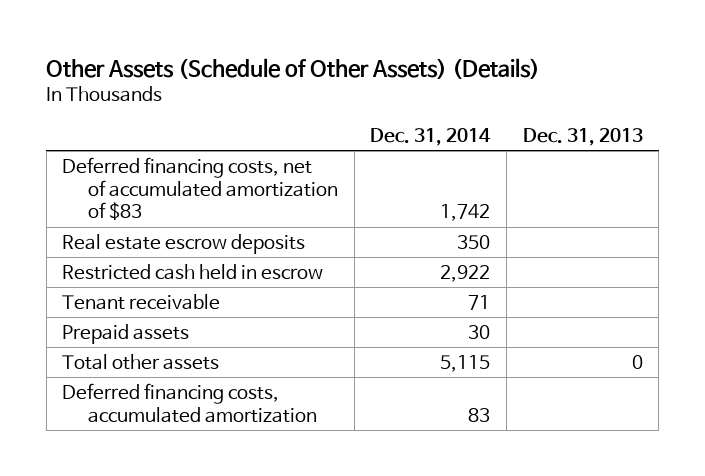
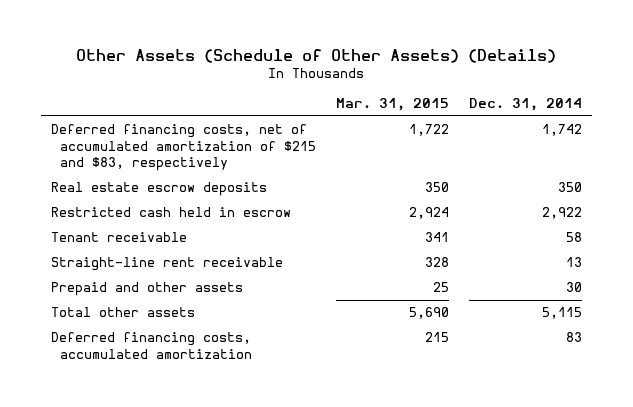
[522,128,643,147] Dec. 31, 2013 -> none
none -> [335,98,449,112] Mar. 31, 2015
[62,156,339,222] Deferred financing costs, net of accumulated amortization of $83 -> [50,124,317,172] Deferred financing costs, net of accumulated amortization of $215 and $83, respectively
[468,294,491,310] 71 -> [565,232,582,243] 58
none -> [50,257,283,272] Straight-line rent receivable
[62,323,190,344] Prepaid assets -> [50,282,243,297] Prepaid and other assets

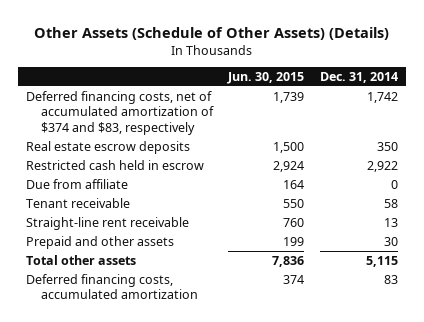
[335,98,449,112] Mar. 31, 2015 -> none
none -> [227,71,305,84] Jun. 30, 2015
[50,124,317,172] Deferred financing costs, net of accumulated amortization of $215 and $83, respectively -> [26,90,214,135] Deferred financing costs, net of accumulated amortization of $374 and $83, respectively
none -> [26,178,129,189] Due from affiliate

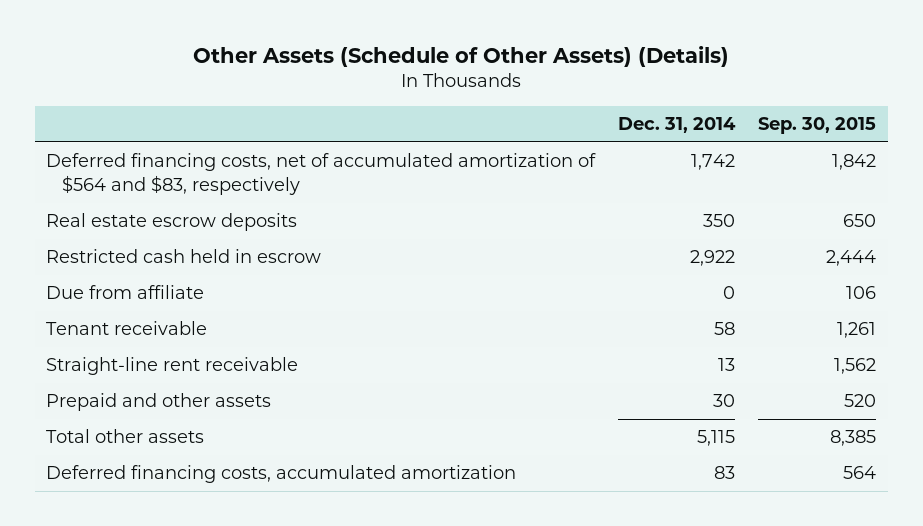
[227,71,305,84] Jun. 30, 2015 -> none
none -> [758,117,877,135] Sep. 30, 2015
[26,90,214,135] Deferred financing costs, net of accumulated amortization of $374 and $83, respectively -> [46,153,597,196] Deferred financing costs, net of accumulated amortization of $564 and $83, respectively

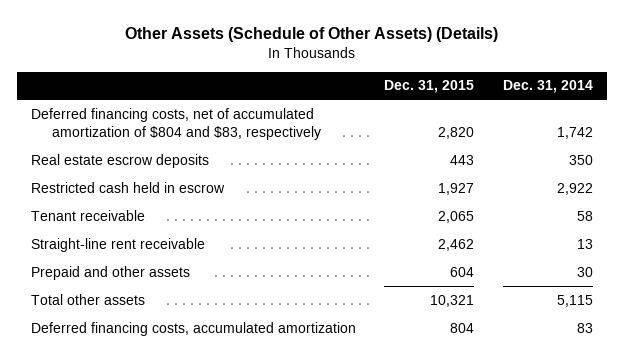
[758,117,877,135] Sep. 30, 2015 -> none
none -> [384,80,475,94] Dec. 31, 2015
[46,153,597,196] Deferred financing costs, net of accumulated amortization of $564 and $83, respectively -> [31,107,322,140] Deferred financing costs, net of accumulated amortization of $804 and $83, respectively
[46,285,205,300] Due from affiliate -> none

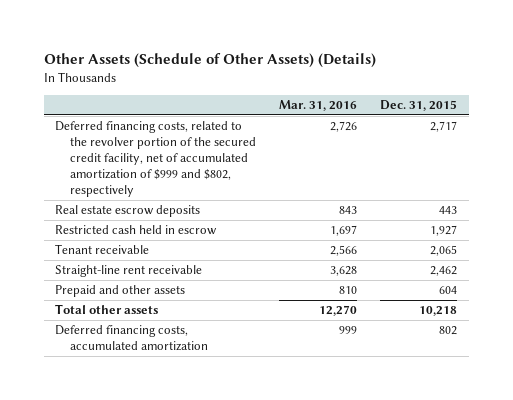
[502,80,593,94] Dec. 31, 2014 -> none
none -> [278,99,357,111] Mar. 31, 2016
[31,107,322,140] Deferred financing costs, net of accumulated amortization of $804 and $83, respectively -> [55,121,256,198] Deferred financing costs, related to the revolver portion of the secured credit facility, net of accumulated amortization of $999 and $802, respectively
[438,126,475,139] 2,820 -> [430,121,458,133] 2,717
[430,294,475,307] 10,321 -> [419,306,458,317] 10,218
[450,322,475,333] 804 -> [439,326,458,336] 802

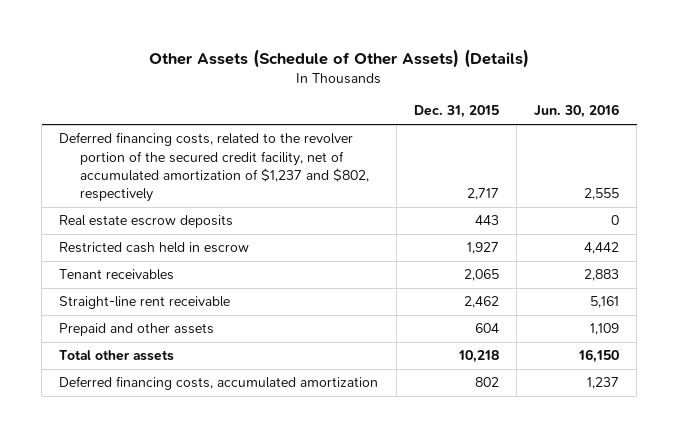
[278,99,357,111] Mar. 31, 2016 -> none
none -> [533,104,619,119] Jun. 30, 2016
[55,121,256,198] Deferred financing costs, related to the revolver portion of the secured credit facility, net of accumulated amortization of $999 and $802, respectively -> [59,132,369,203] Deferred financing costs, related to the revolver portion of the secured credit facility, net of accumulated amortization of $1,237 and $802, respectively
[55,244,150,255] Tenant receivable -> [59,269,175,281] Tenant receivables

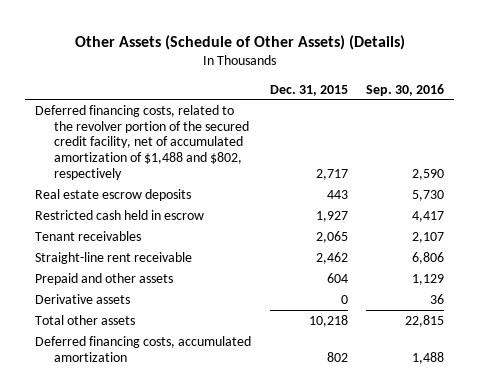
[533,104,619,119] Jun. 30, 2016 -> none
none -> [366,83,445,96] Sep. 30, 2016
[59,132,369,203] Deferred financing costs, related to the revolver portion of the secured credit facility, net of accumulated amortization of $1,237 and $802, respectively -> [34,104,249,180] Deferred financing costs, related to the revolver portion of the secured credit facility, net of accumulated amortization of $1,488 and $802, respectively
none -> [34,293,130,304] Derivative assets

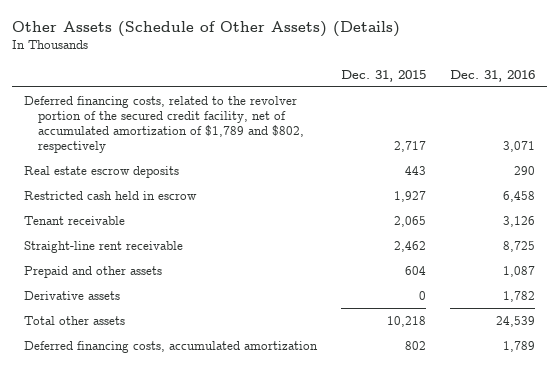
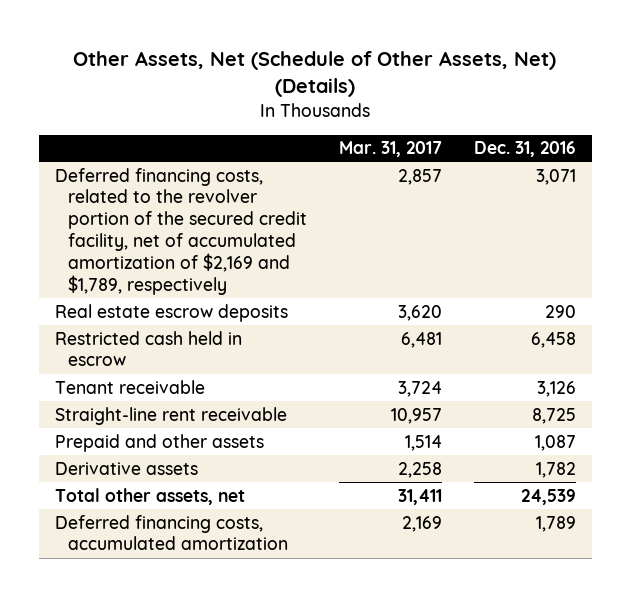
[11,20,400,37] Other Assets (Schedule of Other Assets) (Details) -> [73,51,557,98] Other Assets, Net (Schedule of Other Assets, Net) (Details)
[340,69,426,82] Dec. 31, 2015 -> none
none -> [338,141,442,158] Mar. 31, 2017
[23,95,305,153] Deferred financing costs, related to the revolver portion of the secured credit facility, net of accumulated amortization of $1,789 and $802, respectively -> [55,167,307,296] Deferred financing costs, related to the revolver portion of the secured credit facility, net of accumulated amortization of $2,169 and $1,789, respectively
[23,315,125,325] Total other assets -> [55,487,246,505] Total other assets, net

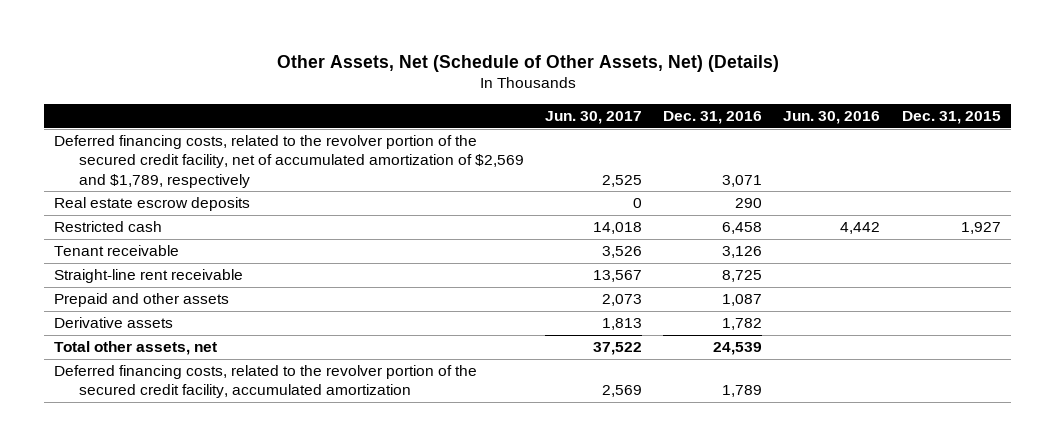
[338,141,442,158] Mar. 31, 2017 -> none
none -> [544,110,642,124] Jun. 30, 2017
none -> [783,110,881,124] Jun. 30, 2016
none -> [901,110,1001,124] Dec. 31, 2015
[55,167,307,296] Deferred financing costs, related to the revolver portion of the secured credit facility, net of accumulated amortization of $2,169 and $1,789, respectively -> [54,135,524,188] Deferred financing costs, related to the revolver portion of the secured credit facility, net of accumulated amortization of $2,569 and $1,789, respectively
[55,330,243,367] Restricted cash held in escrow -> [54,221,163,233] Restricted cash
[55,514,288,551] Deferred financing costs, accumulated amortization -> [54,365,478,399] Deferred financing costs, related to the revolver portion of the secured credit facility, accumulated amortization

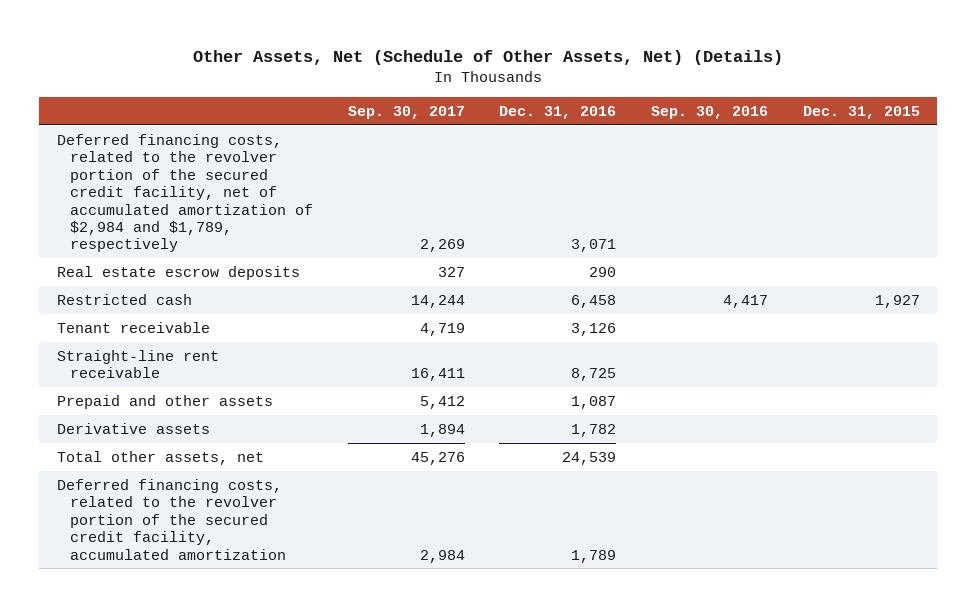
[544,110,642,124] Jun. 30, 2017 -> none
[783,110,881,124] Jun. 30, 2016 -> none
none -> [347,105,465,119] Sep. 30, 2017
none -> [650,105,768,119] Sep. 30, 2016
[54,135,524,188] Deferred financing costs, related to the revolver portion of the secured credit facility, net of accumulated amortization of $2,569 and $1,789, respectively -> [56,133,314,253] Deferred financing costs, related to the revolver portion of the secured credit facility, net of accumulated amortization of $2,984 and $1,789, respectively

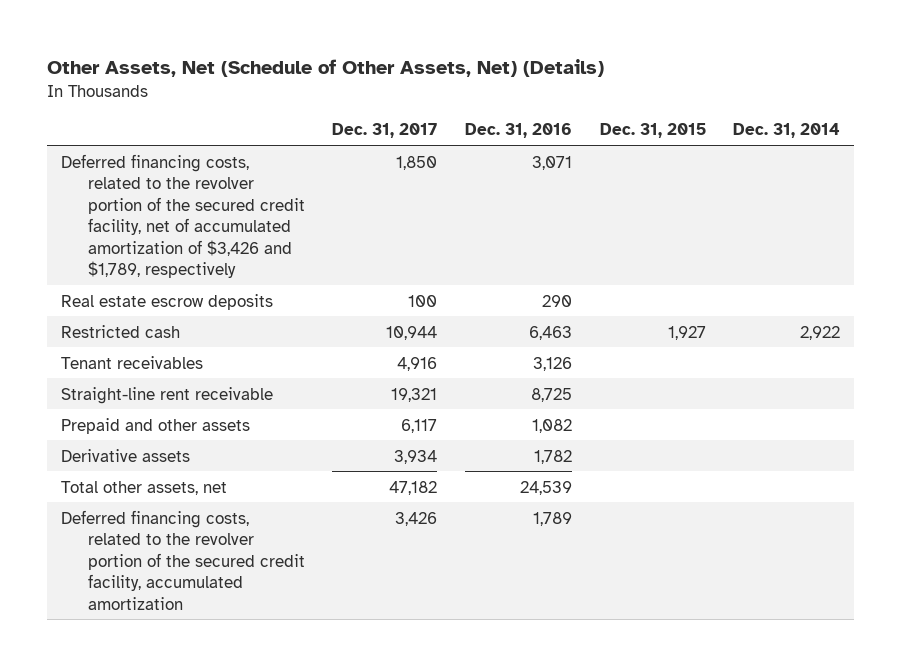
[347,105,465,119] Sep. 30, 2017 -> none
[650,105,768,119] Sep. 30, 2016 -> none
none -> [332,123,438,139] Dec. 31, 2017
none -> [733,123,841,139] Dec. 31, 2014
[56,133,314,253] Deferred financing costs, related to the revolver portion of the secured credit facility, net of accumulated amortization of $2,984 and $1,789, respectively -> [60,153,305,279] Deferred financing costs, related to the revolver portion of the secured credit facility, net of accumulated amortization of $3,426 and $1,789, respectively
[571,294,617,308] 6,458 -> [528,325,572,340] 6,463
[56,321,210,333] Tenant receivable -> [60,355,203,369] Tenant receivables
[571,395,617,409] 1,087 -> [531,418,572,433] 1,082

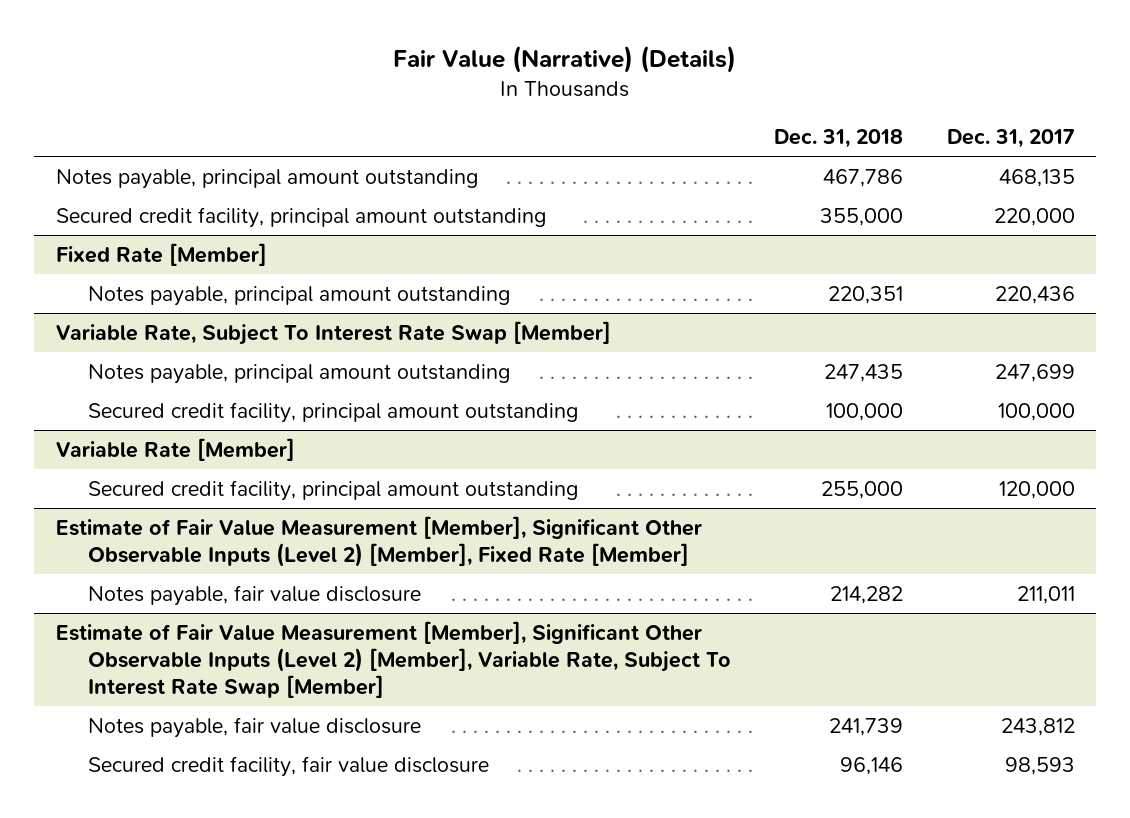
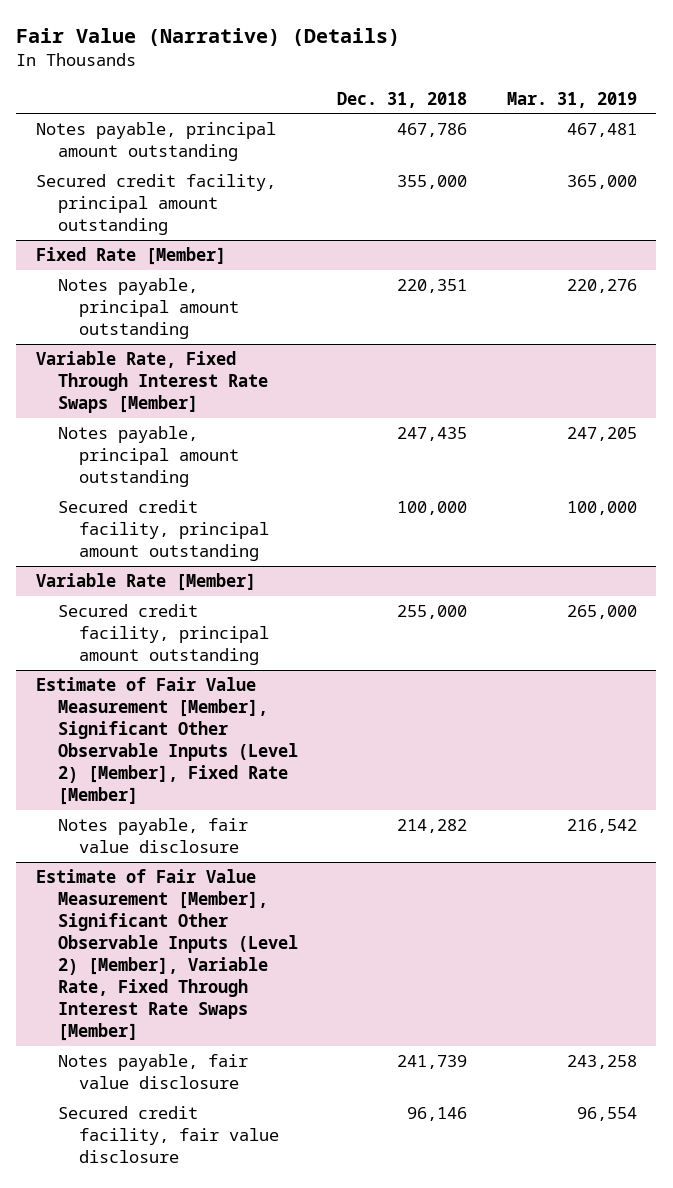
[946,128,1075,148] Dec. 31, 2017 -> none
none -> [506,91,637,108] Mar. 31, 2019
[55,320,611,345] Variable Rate, Subject To Interest Rate Swap [Member] -> [36,351,268,414] Variable Rate, Fixed Through Interest Rate Swaps [Member]
[55,620,732,698] Estimate of Fair Value Measurement [Member], Significant Other Observable Inputs (Level 2) [Member], Variable Rate, Subject To Interest Rate Swap [Member] -> [36,869,298,1042] Estimate of Fair Value Measurement [Member], Significant Other Observable Inputs (Level 2) [Member], Variable Rate, Fixed Through Interest Rate Swaps [Member]

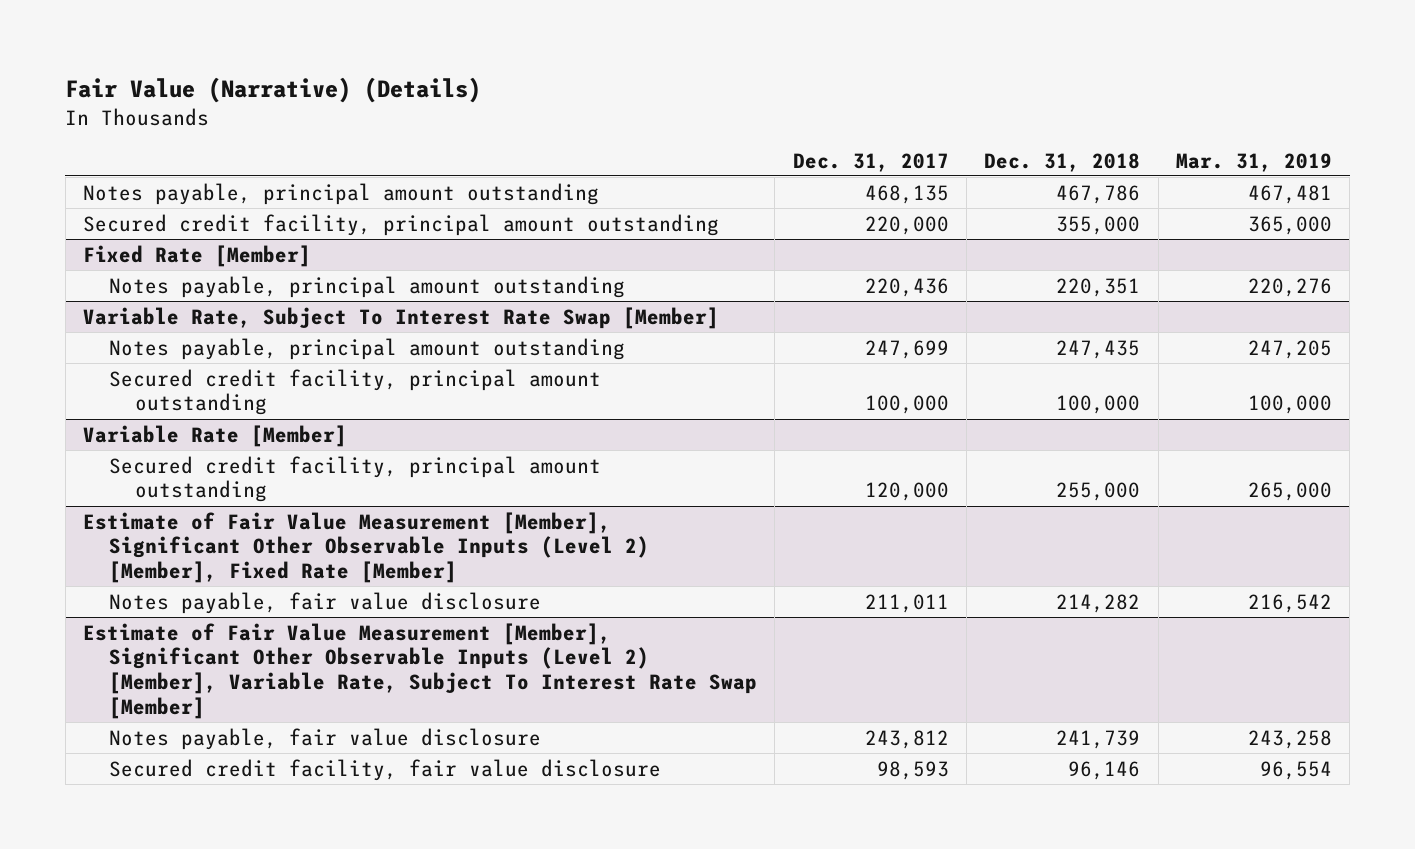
none -> [792,152,949,172] Dec. 31, 2017
[36,351,268,414] Variable Rate, Fixed Through Interest Rate Swaps [Member] -> [83,306,720,329] Variable Rate, Subject To Interest Rate Swap [Member]
[36,869,298,1042] Estimate of Fair Value Measurement [Member], Significant Other Observable Inputs (Level 2) [Member], Variable Rate, Fixed Through Interest Rate Swaps [Member] -> [83,622,757,720] Estimate of Fair Value Measurement [Member], Significant Other Observable Inputs (Level 2) [Member], Variable Rate, Subject To Interest Rate Swap [Member]

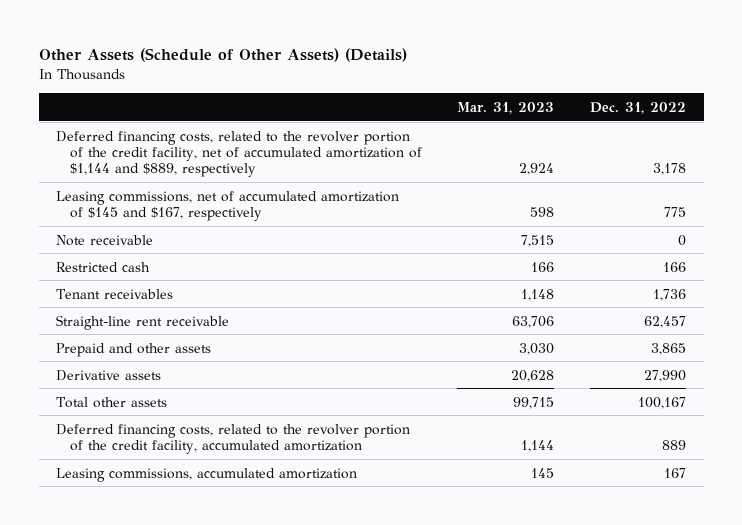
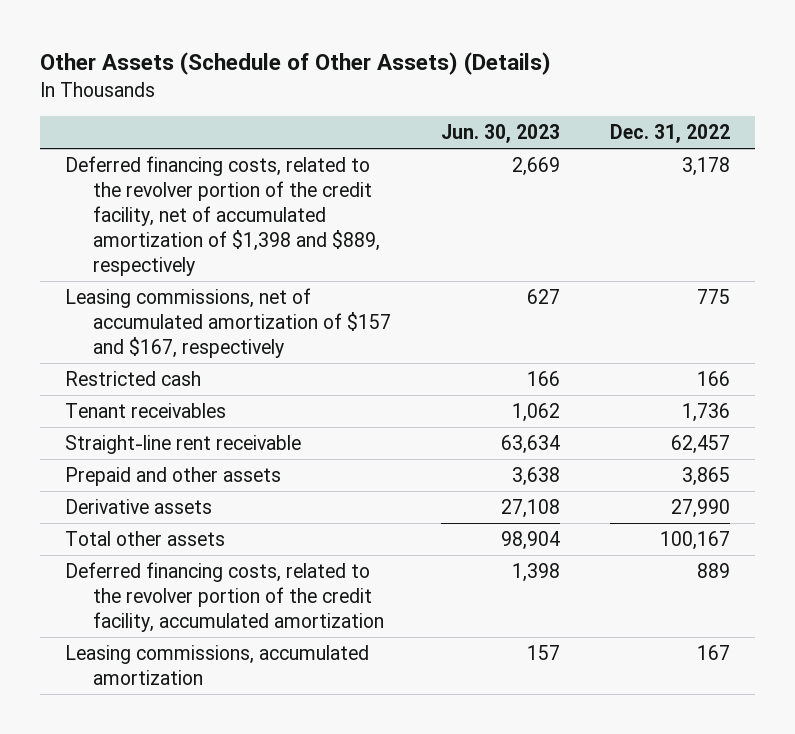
[457,101,555,114] Mar. 31, 2023 -> none
none -> [440,124,560,144] Jun. 30, 2023
[56,234,154,246] Note receivable -> none
[56,130,422,177] Deferred financing costs, related to the revolver portion of the credit facility, net of accumulated amortization of $1,144 and $889, respectively -> [64,156,380,276] Deferred financing costs, related to the revolver portion of the credit facility, net of accumulated amortization of $1,398 and $889, respectively
[56,190,400,221] Leasing commissions, net of accumulated amortization of $145 and $167, respectively -> [64,288,391,358] Leasing commissions, net of accumulated amortization of $157 and $167, respectively

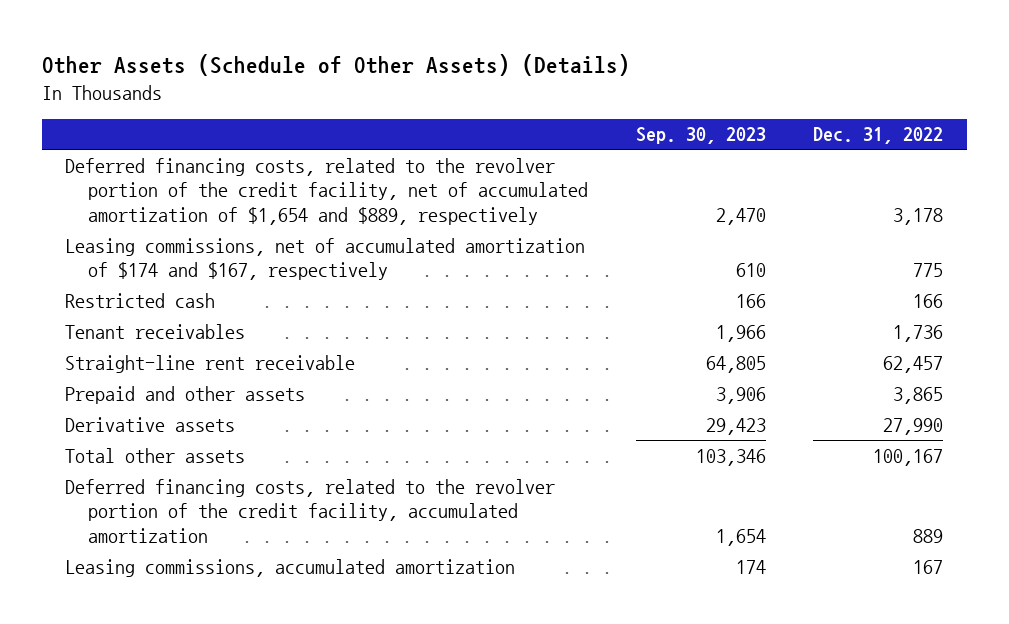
[440,124,560,144] Jun. 30, 2023 -> none
none -> [635,127,766,145] Sep. 30, 2023
[64,156,380,276] Deferred financing costs, related to the revolver portion of the credit facility, net of accumulated amortization of $1,398 and $889, respectively -> [65,157,589,225] Deferred financing costs, related to the revolver portion of the credit facility, net of accumulated amortization of $1,654 and $889, respectively
[64,288,391,358] Leasing commissions, net of accumulated amortization of $157 and $167, respectively -> [65,237,586,281] Leasing commissions, net of accumulated amortization of $174 and $167, respectively

